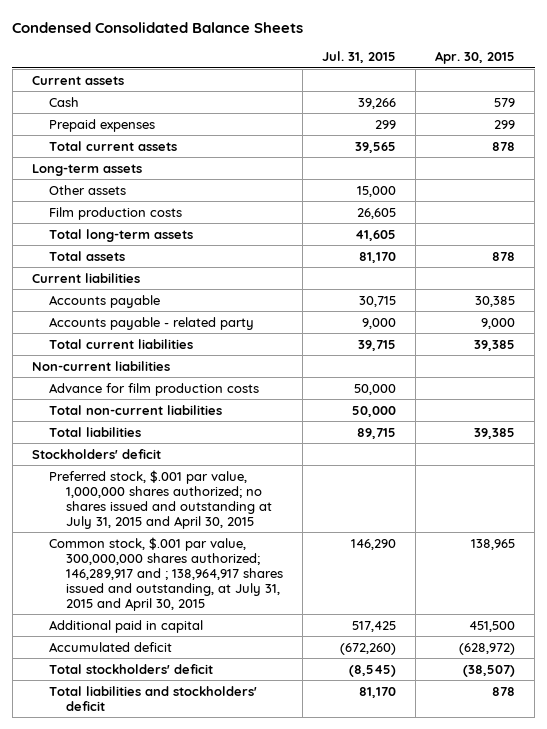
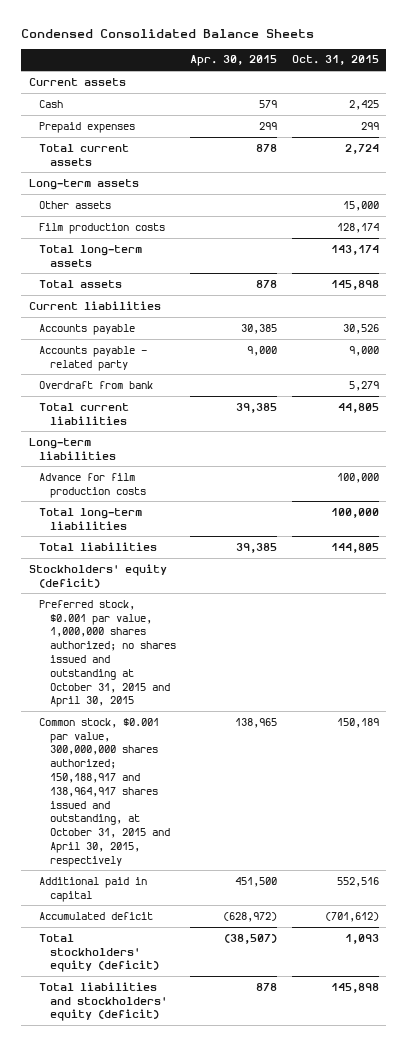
[322,51,397,64] Jul. 31, 2015 -> none
none -> [291,55,379,66] Oct. 31, 2015
none -> [39,380,154,389] Overdraft from bank
[32,360,171,371] Non-current liabilities -> [28,437,117,460] Long-term liabilities
[49,404,223,415] Total non-current liabilities -> [39,507,143,530] Total long-term liabilities
[32,448,162,459] Stockholders' deficit -> [28,563,167,588] Stockholders' equity (deficit)
[49,469,273,529] Preferred stock, $.001 par value, 1,000,000 shares authorized; no shares issued and outstanding at July 31, 2015 and April 30, 2015 -> [39,599,176,708] Preferred stock, $0.001 par value, 1,000,000 shares authorized; no shares issued and outstanding at October 31, 2015 and April 30, 2015
[49,536,284,611] Common stock, $.001 par value, 300,000,000 shares authorized; 146,289,917 and ; 138,964,917 shares issued and outstanding, at July 31, 2015 and April 30, 2015 -> [39,717,170,867] Common stock, $0.001 par value, 300,000,000 shares authorized; 150,188,917 and 138,964,917 shares issued and outstanding, at October 31, 2015 and April 30, 2015, respectively
[49,663,214,674] Total stockholders' deficit -> [39,933,159,973] Total stockholders' equity (deficit)
[49,685,258,711] Total liabilities and stockholders' deficit -> [39,981,167,1022] Total liabilities and stockholders' equity (deficit)

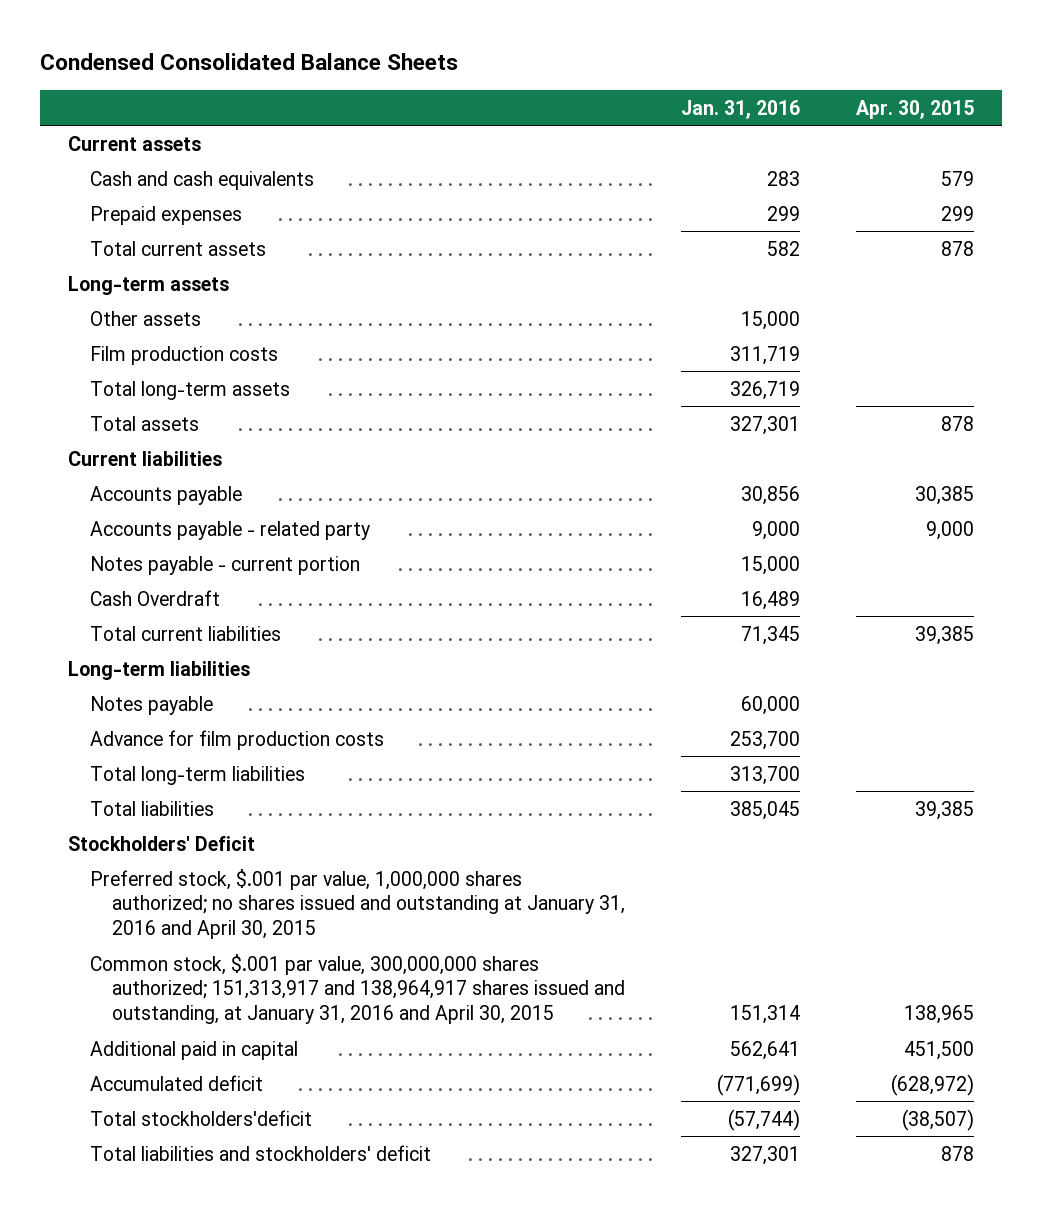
[291,55,379,66] Oct. 31, 2015 -> none
none -> [681,99,801,119] Jan. 31, 2016
[39,99,64,108] Cash -> [90,170,315,190] Cash and cash equivalents
none -> [90,555,361,575] Notes payable - current portion
[39,380,154,389] Overdraft from bank -> [90,589,221,606] Cash Overdraft
none -> [90,695,214,715] Notes payable
[28,563,167,588] Stockholders' equity (deficit) -> [68,835,256,851] Stockholders' Deficit
[39,599,176,708] Preferred stock, $0.001 par value, 1,000,000 shares authorized; no shares issued and outstanding at October 31, 2015 and April 30, 2015 -> [90,868,626,940] Preferred stock, $.001 par value, 1,000,000 shares authorized; no shares issued and outstanding at January 31, 2016 and April 30, 2015
[39,717,170,867] Common stock, $0.001 par value, 300,000,000 shares authorized; 150,188,917 and 138,964,917 shares issued and outstanding, at October 31, 2015 and April 30, 2015, respectively -> [90,953,626,1025] Common stock, $.001 par value, 300,000,000 shares authorized; 151,313,917 and 138,964,917 shares issued and outstanding, at January 31, 2016 and April 30, 2015
[39,933,159,973] Total stockholders' equity (deficit) -> [90,1109,313,1126] Total stockholders'deficit
[39,981,167,1022] Total liabilities and stockholders' equity (deficit) -> [90,1144,432,1161] Total liabilities and stockholders' deficit

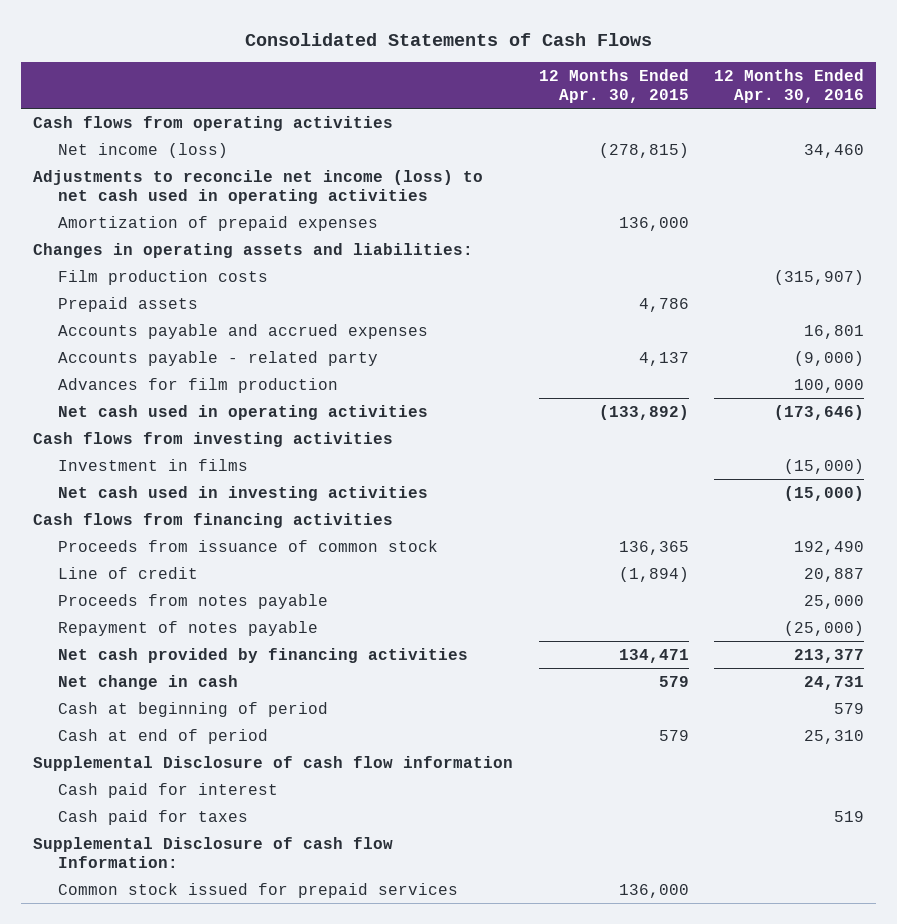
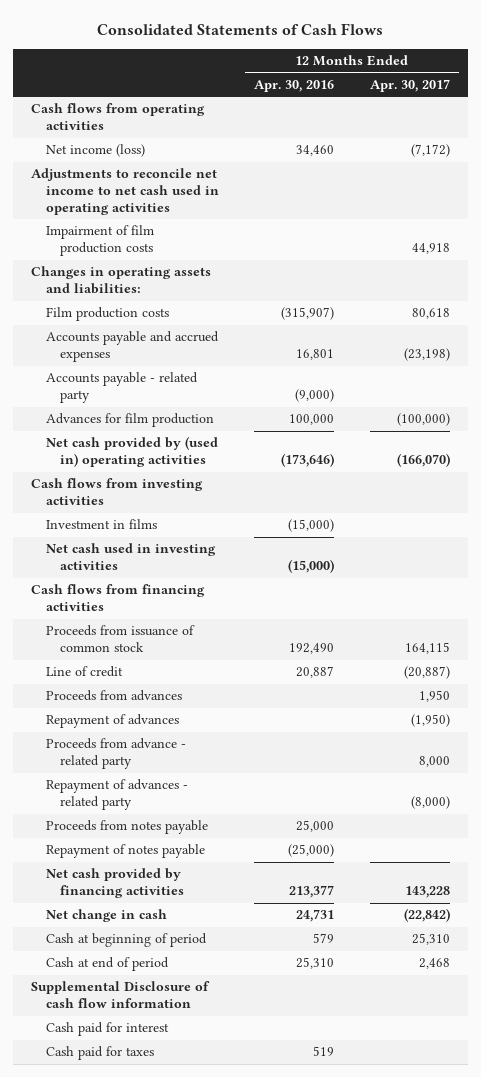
[538,68,689,104] 12 Months Ended Apr. 30, 2015 -> none
none -> [369,78,450,92] Apr. 30, 2017
[58,215,379,231] Amortization of prepaid expenses -> none
[33,169,484,205] Adjustments to reconcile net income (loss) to net cash used in operating activities -> [30,168,219,215] Adjustments to reconcile net income to net cash used in operating activities
none -> [45,225,154,257] Impairment of film production costs
[58,296,199,312] Prepaid assets -> none
[58,404,429,420] Net cash used in operating activities -> [45,436,218,468] Net cash provided by (used in) operating activities
none -> [45,690,182,702] Proceeds from advances
none -> [45,714,179,729] Repayment of advances
none -> [45,738,186,770] Proceeds from advance - related party
none -> [45,779,188,811] Repayment of advances - related party
[33,836,394,869] Supplemental Disclosure of cash flow Information: -> none
[58,882,459,898] Common stock issued for prepaid services -> none

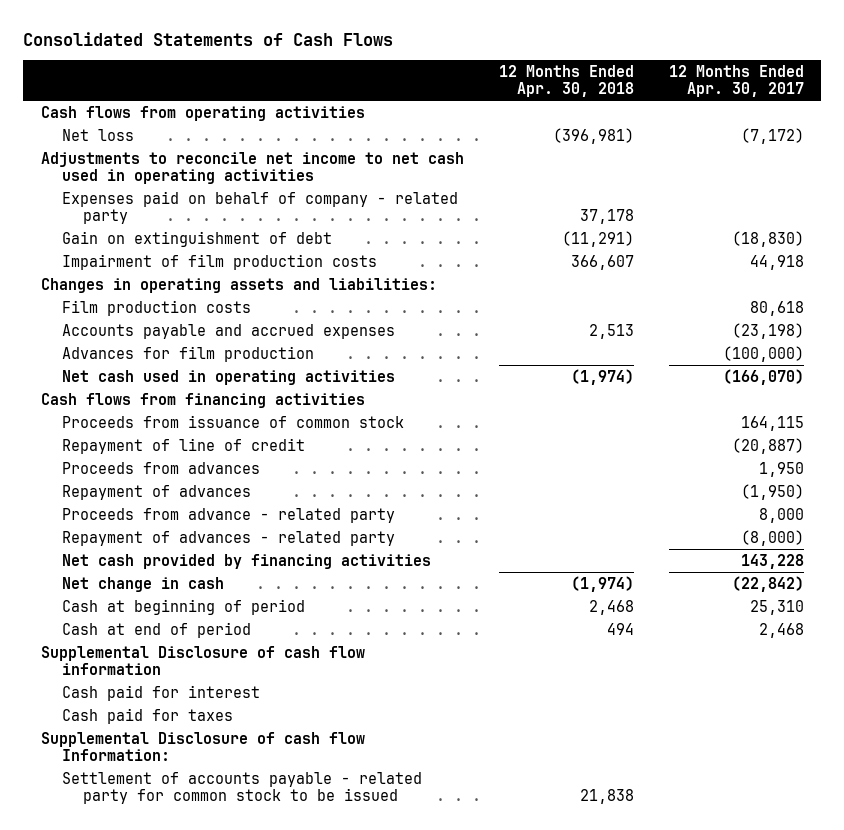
[254,79,335,92] Apr. 30, 2016 -> none
none -> [498,65,634,98] 12 Months Ended Apr. 30, 2018
[45,144,145,158] Net income (loss) -> [61,129,134,142] Net loss
none -> [61,191,458,224] Expenses paid on behalf of company - related party
none -> [61,231,332,248] Gain on extinguishment of debt
[45,372,198,404] Accounts payable - related party -> none
[30,478,203,506] Cash flows from investing activities -> none
[45,519,157,530] Investment in films -> none
[45,543,216,571] Net cash used in investing activities -> none
[45,436,218,468] Net cash provided by (used in) operating activities -> [61,370,395,386] Net cash used in operating activities
[45,666,123,678] Line of credit -> [61,438,305,455] Repayment of line of credit
[45,820,208,835] Proceeds from notes payable -> none
[45,844,205,859] Repayment of notes payable -> none
none -> [40,732,365,761] Supplemental Disclosure of cash flow Information:
none -> [61,772,422,804] Settlement of accounts payable - related party for common stock to be issued

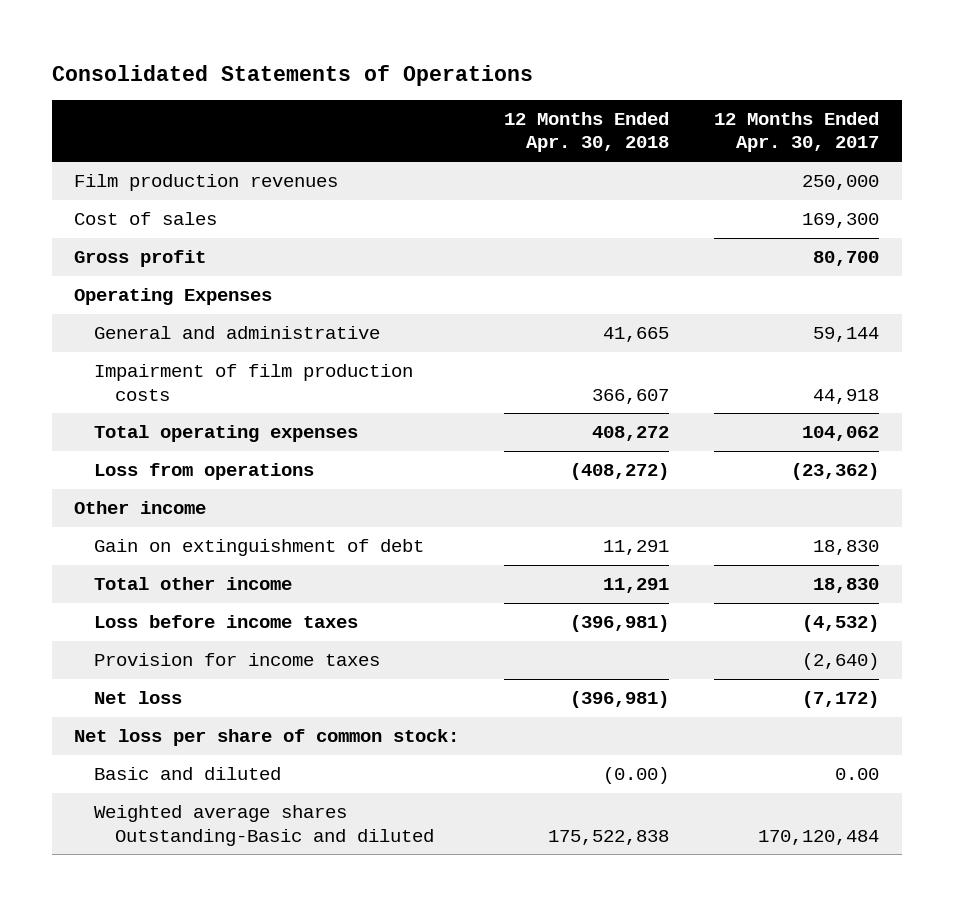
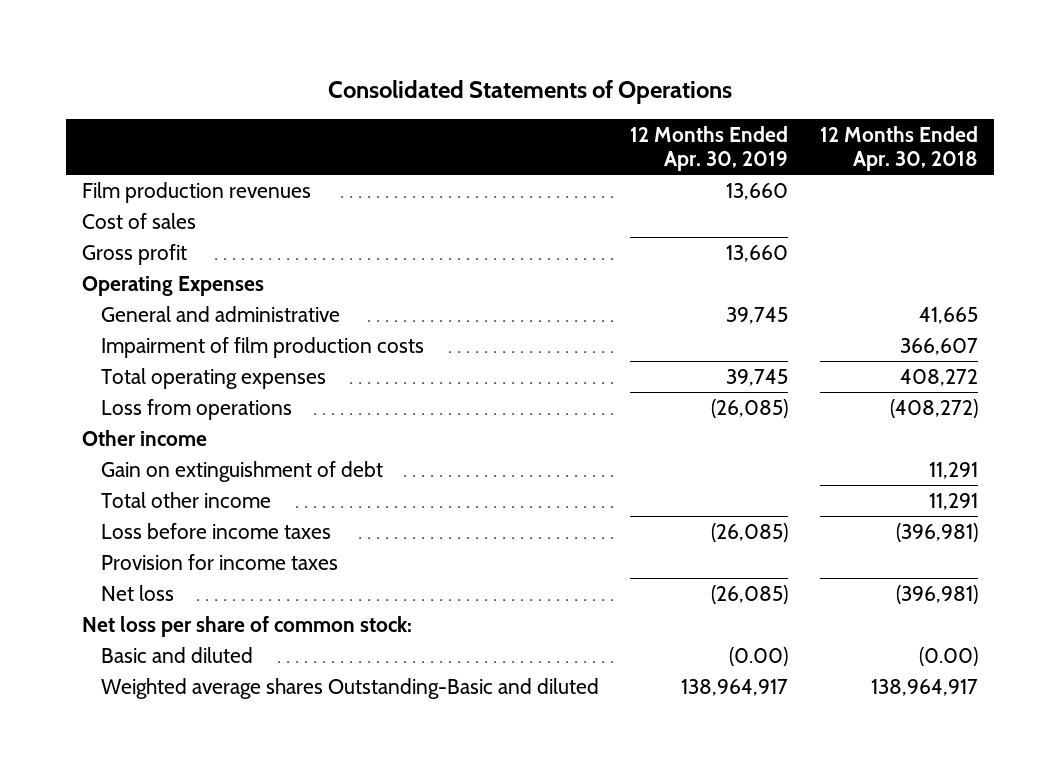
[714,112,880,153] 12 Months Ended Apr. 30, 2017 -> none
none -> [630,125,789,172] 12 Months Ended Apr. 30, 2019
[548,829,670,845] 175,522,838 -> [871,678,979,696] 138,964,917

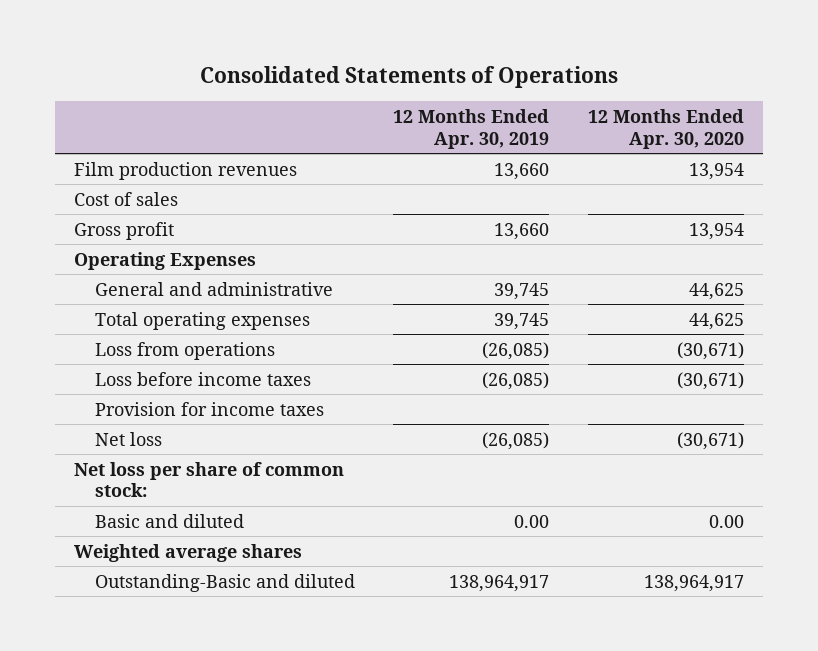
[820,125,979,172] 12 Months Ended Apr. 30, 2018 -> none
none -> [587,109,744,149] 12 Months Ended Apr. 30, 2020
[100,336,424,358] Impairment of film production costs -> none
[81,429,207,446] Other income -> none
[100,460,383,482] Gain on extinguishment of debt -> none
[100,491,271,508] Total other income -> none
[729,646,789,666] (0.00) -> [514,514,550,528] 0.00
none -> [74,543,303,562] Weighted average shares
[100,677,599,699] Weighted average shares Outstanding-Basic and diluted -> [94,573,355,592] Outstanding-Basic and diluted

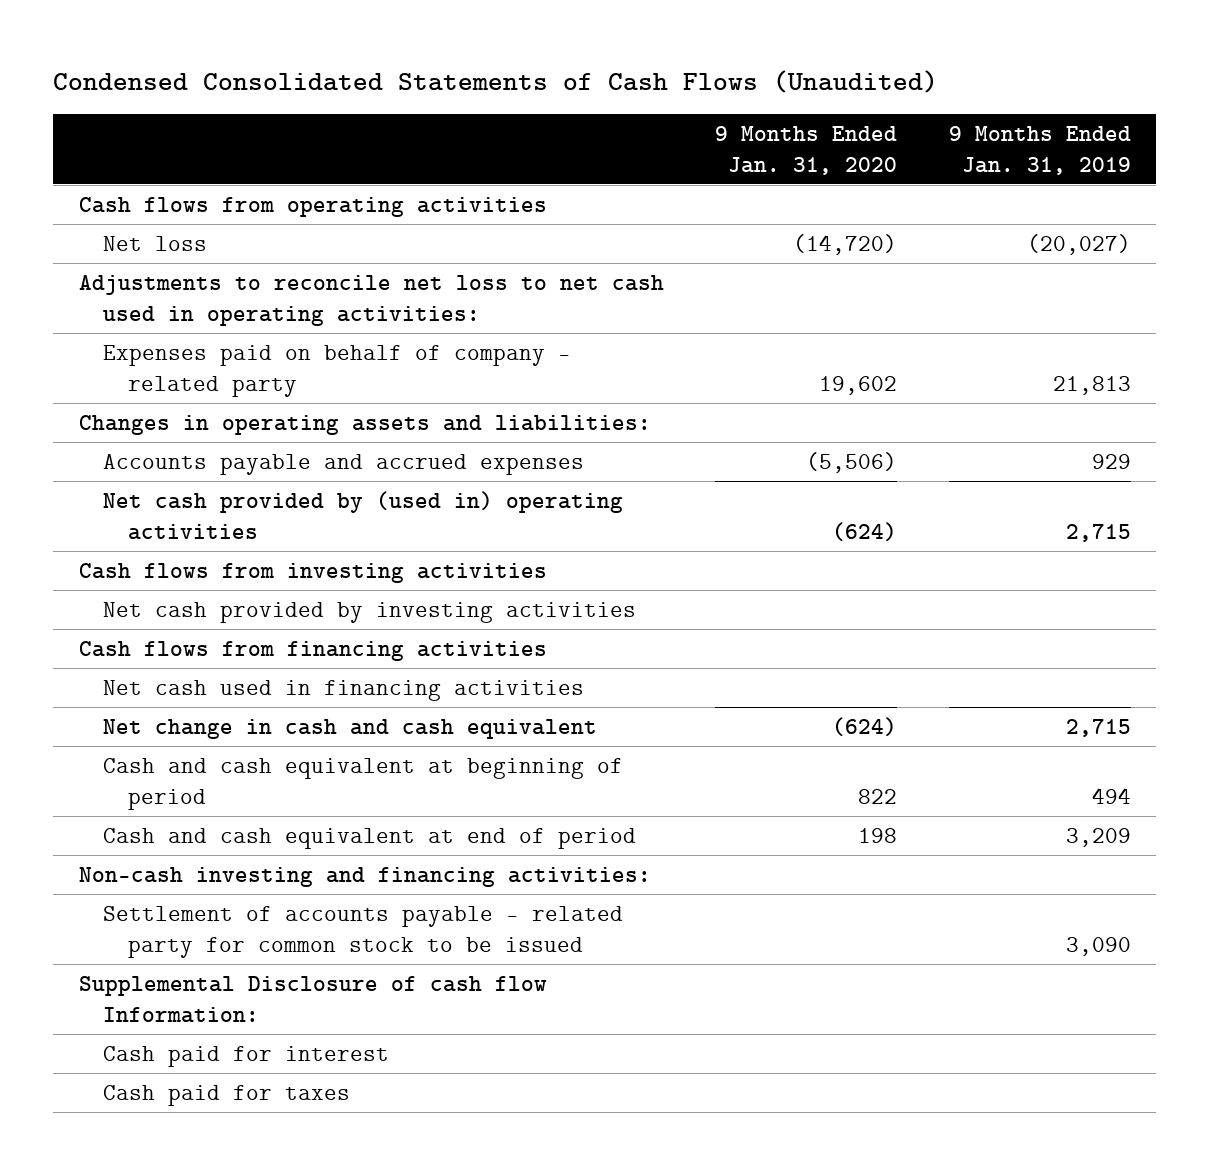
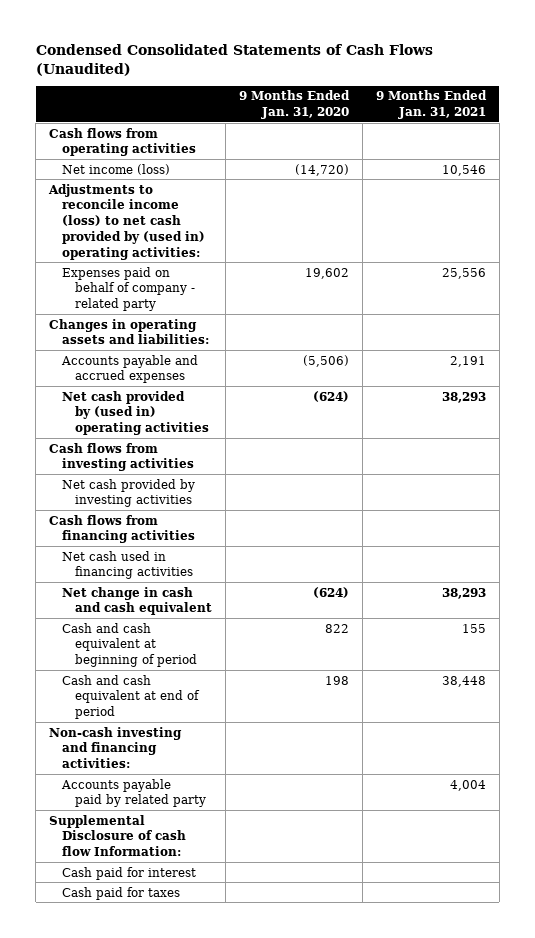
[948,125,1131,175] 9 Months Ended Jan. 31, 2019 -> none
none -> [375,90,487,120] 9 Months Ended Jan. 31, 2021
[103,235,208,251] Net loss -> [62,163,171,175] Net income (loss)
[78,274,664,326] Adjustments to reconcile net loss to net cash used in operating activities: -> [47,183,206,260] Adjustments to reconcile income (loss) to net cash provided by (used in) operating activities:
[103,905,624,958] Settlement of accounts payable - related party for common stock to be issued -> none
none -> [61,778,207,808] Accounts payable paid by related party

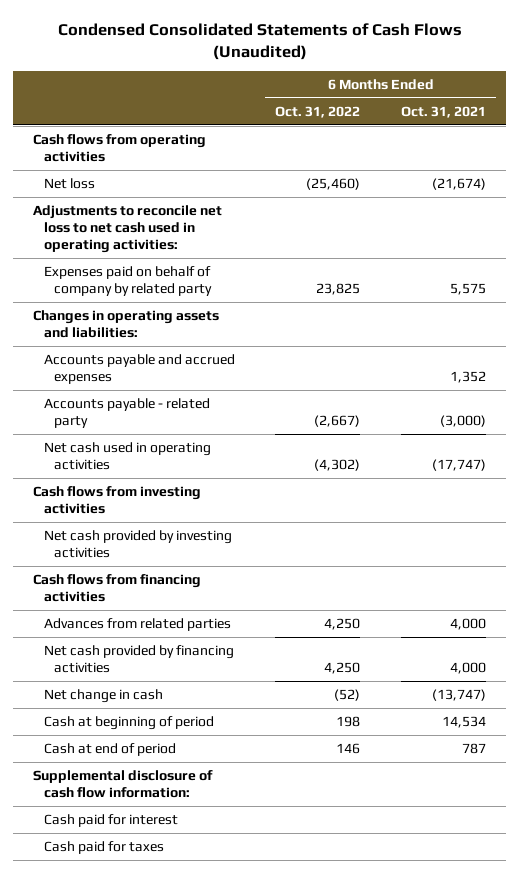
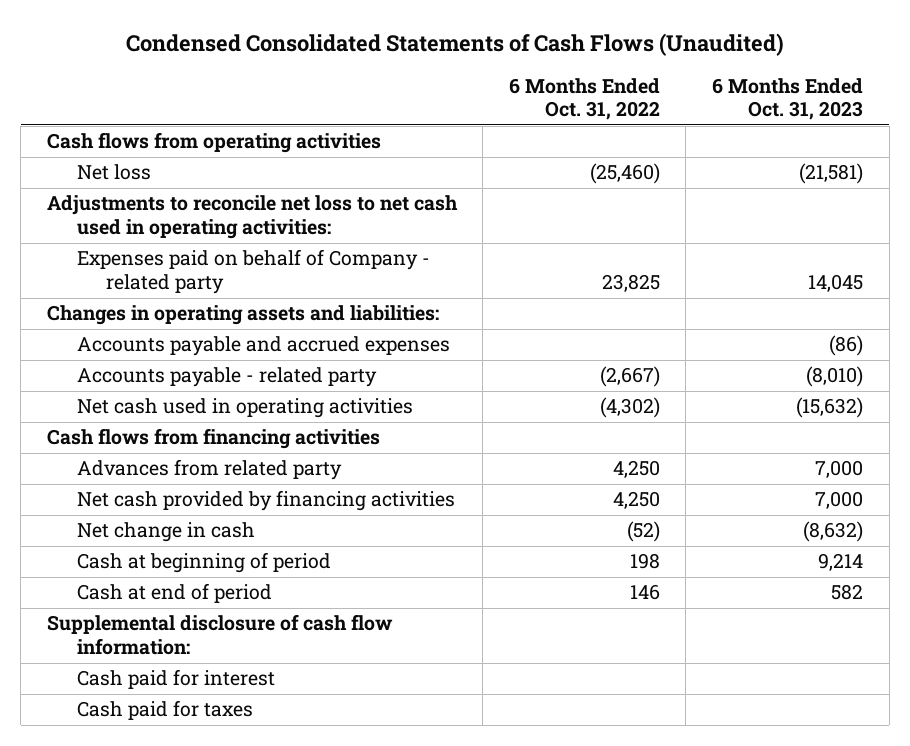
[401,105,487,118] Oct. 31, 2021 -> none
none -> [712,77,864,121] 6 Months Ended Oct. 31, 2023
[43,265,213,296] Expenses paid on behalf of company by related party -> [76,249,430,295] Expenses paid on behalf of Company - related party
[33,485,202,514] Cash flows from investing activities -> none
[43,529,232,558] Net cash provided by investing activities -> none
[43,617,231,631] Advances from related parties -> [76,459,342,481] Advances from related party

